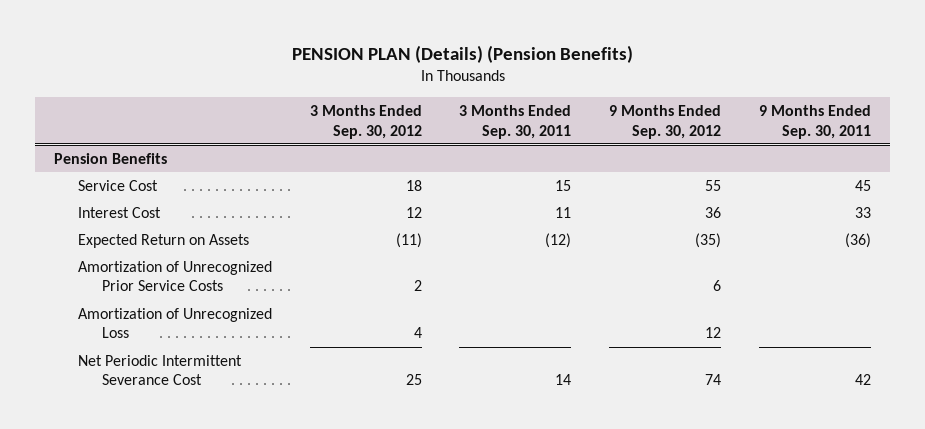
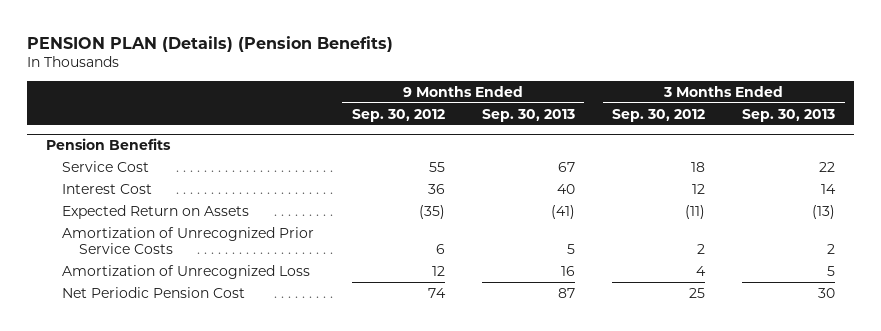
[459,104,572,139] 3 Months Ended Sep. 30, 2011 -> none
[758,104,871,139] 9 Months Ended Sep. 30, 2011 -> none
none -> [481,108,575,122] Sep. 30, 2013
none -> [742,108,836,122] Sep. 30, 2013
[77,354,242,386] Net Periodic Intermittent Severance Cost -> [62,286,246,298] Net Periodic Pension Cost

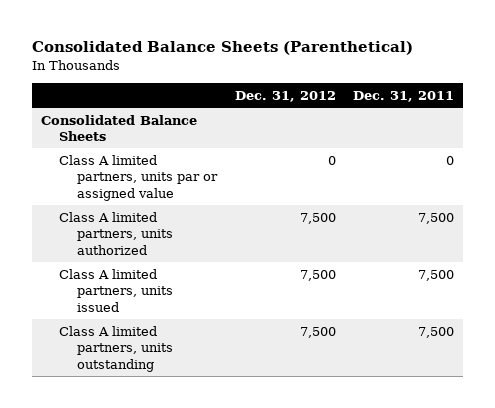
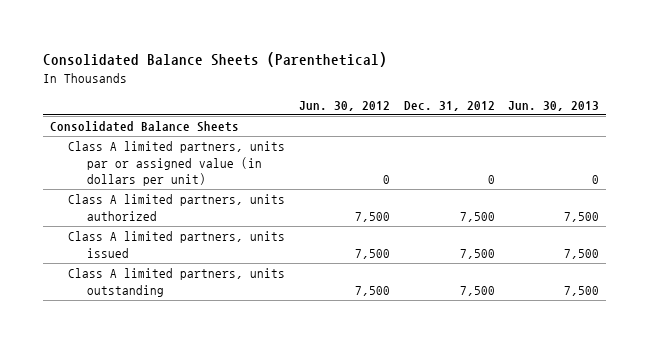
[353,91,455,103] Dec. 31, 2011 -> none
none -> [299,101,391,112] Jun. 30, 2012
none -> [508,101,600,112] Jun. 30, 2013
[58,154,218,201] Class A limited partners, units par or assigned value -> [68,141,286,187] Class A limited partners, units par or assigned value (in dollars per unit)

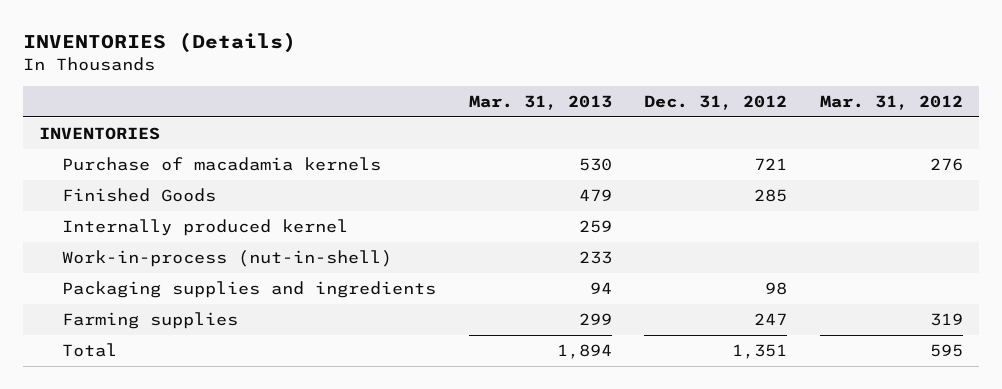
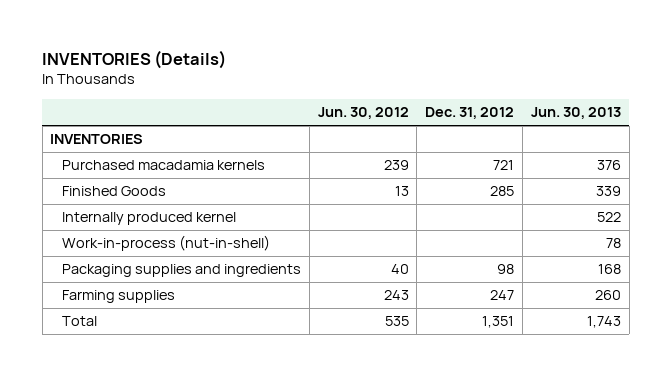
[468,95,612,111] Mar. 31, 2013 -> none
[819,95,963,111] Mar. 31, 2012 -> none
none -> [317,107,409,120] Jun. 30, 2012
none -> [530,107,621,120] Jun. 30, 2013
[61,157,381,172] Purchase of macadamia kernels -> [61,160,265,171] Purchased macadamia kernels

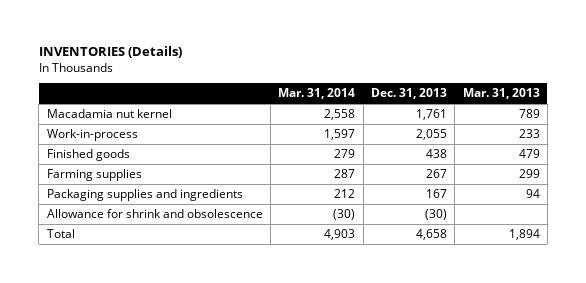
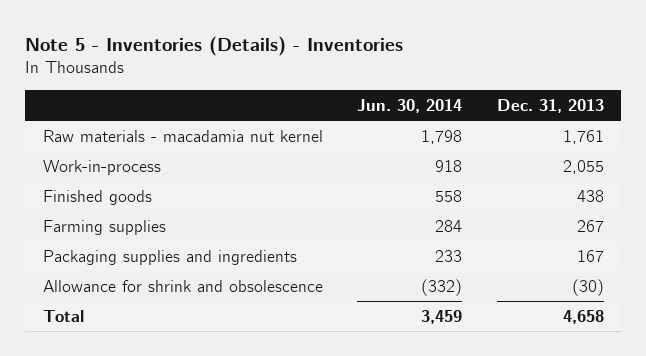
[38,46,182,59] INVENTORIES (Details) -> [25,36,404,57] Note 5 - Inventories (Details) - Inventories
[278,88,356,100] Mar. 31, 2014 -> none
[462,88,540,100] Mar. 31, 2013 -> none
none -> [357,98,463,113] Jun. 30, 2014
[46,109,172,119] Macadamia nut kernel -> [42,129,323,142] Raw materials - macadamia nut kernel

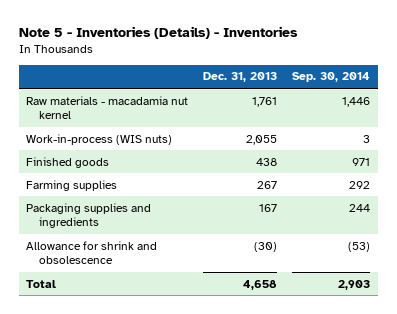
[357,98,463,113] Jun. 30, 2014 -> none
none -> [292,72,371,83] Sep. 30, 2014
[42,159,161,175] Work-in-process -> [26,133,173,145] Work-in-process (WIS nuts)

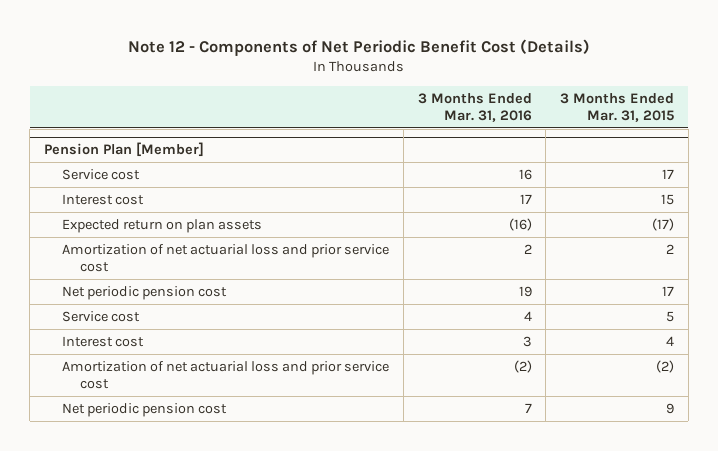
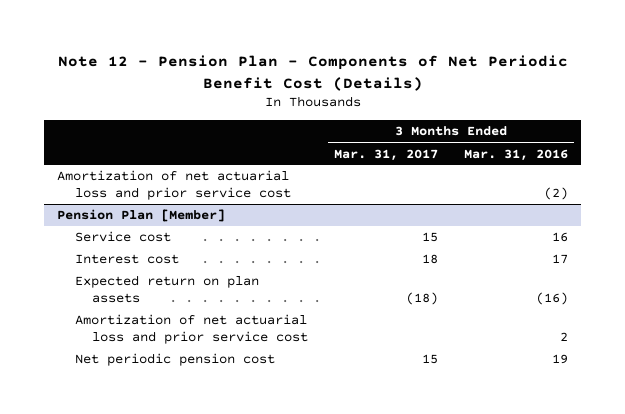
[127,39,590,57] Note 12 - Components of Net Periodic Benefit Cost (Details) -> [57,54,568,91] Note 12 - Pension Plan - Components of Net Periodic Benefit Cost (Details)
[560,92,675,122] 3 Months Ended Mar. 31, 2015 -> none
none -> [334,148,439,161] Mar. 31, 2017
none -> [57,170,291,200] Amortization of net actuarial loss and prior service cost
[62,310,141,322] Service cost -> none
[62,335,145,347] Interest cost -> none
[62,360,390,390] Amortization of net actuarial loss and prior service cost -> none
[62,402,228,417] Net periodic pension cost -> none

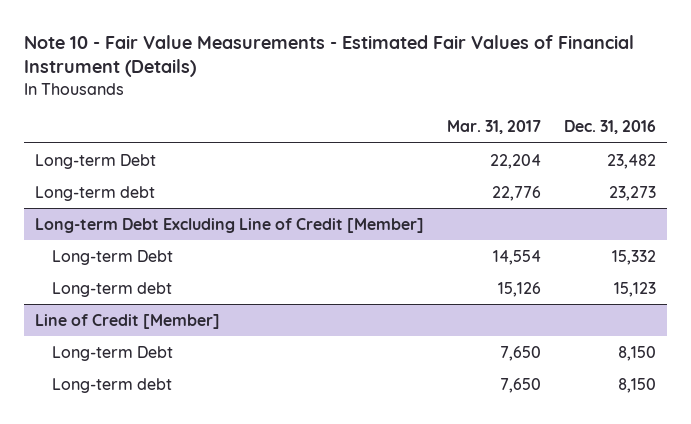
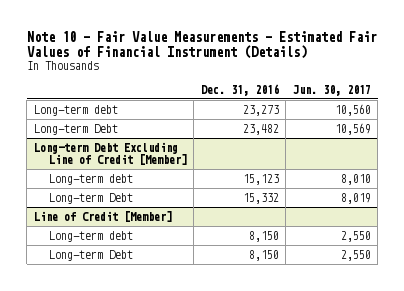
[447,120,542,135] Mar. 31, 2017 -> none
none -> [292,84,371,96] Jun. 30, 2017
[35,153,157,169] Long-term Debt -> [33,123,118,135] Long-term Debt
[51,249,173,265] Long-term Debt -> [48,192,133,204] Long-term Debt
[51,345,173,361] Long-term Debt -> [48,249,133,261] Long-term Debt

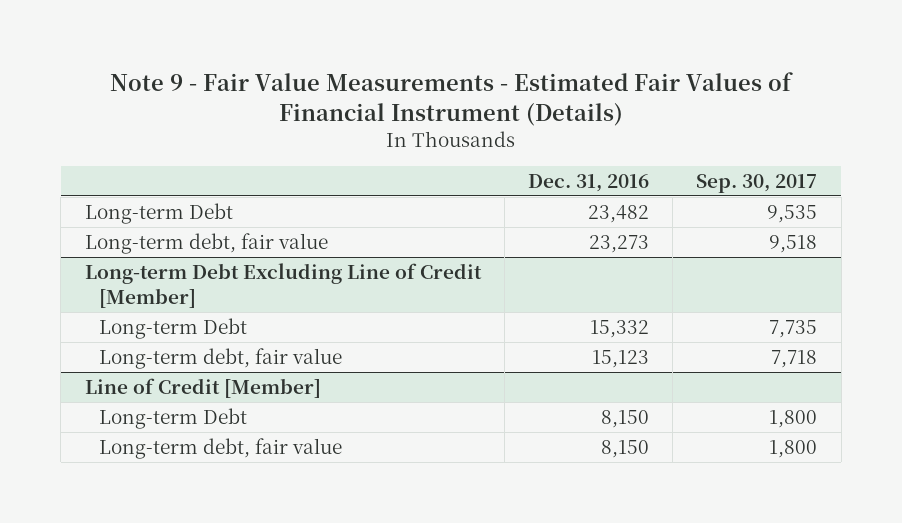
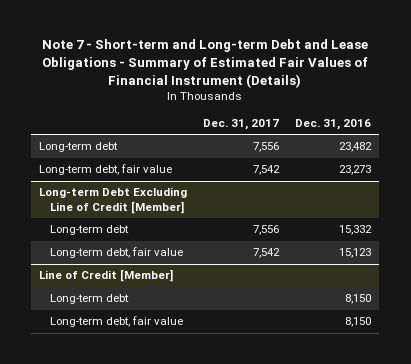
[110,71,794,126] Note 9 - Fair Value Measurements - Estimated Fair Values of Financial Instrument (Details) -> [42,39,369,88] Note 7 - Short-term and Long-term Debt and Lease Obligations - Summary of Estimated Fair Values of Financial Instrument (Details)
[696,173,818,193] Sep. 30, 2017 -> none
none -> [203,118,280,130] Dec. 31, 2017
[84,203,233,225] Long-term Debt -> [39,142,119,153] Long-term debt
[99,318,248,340] Long-term Debt -> [49,225,129,236] Long-term debt
[99,408,248,430] Long-term Debt -> [49,294,129,305] Long-term debt

